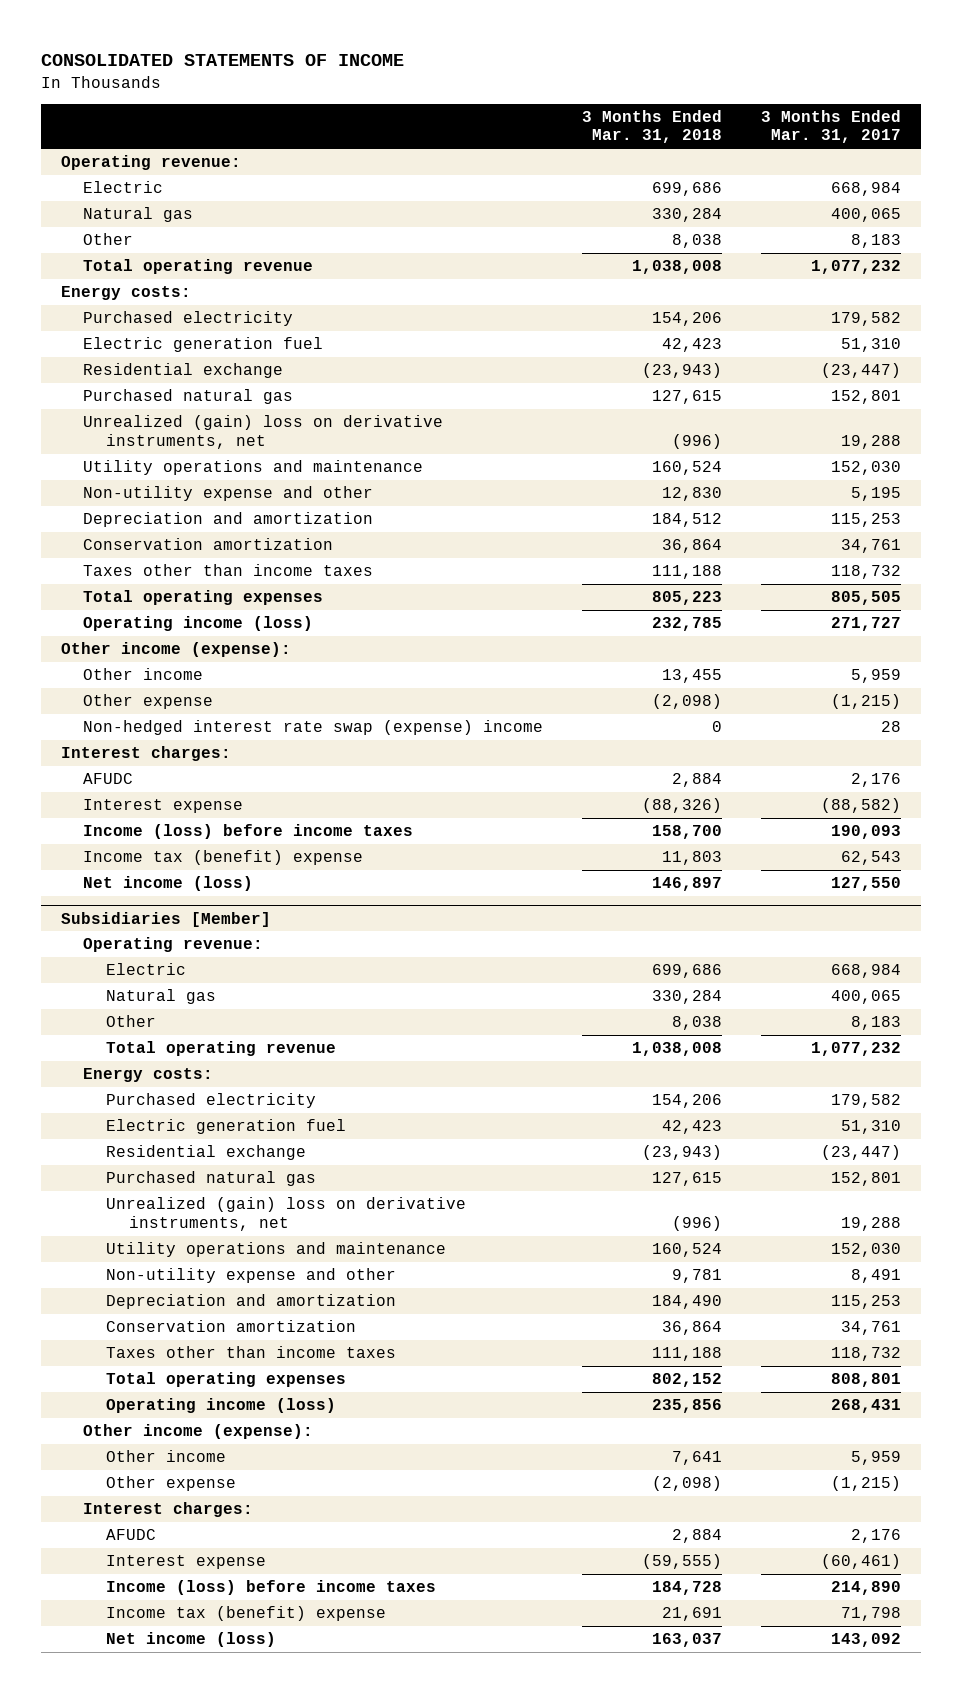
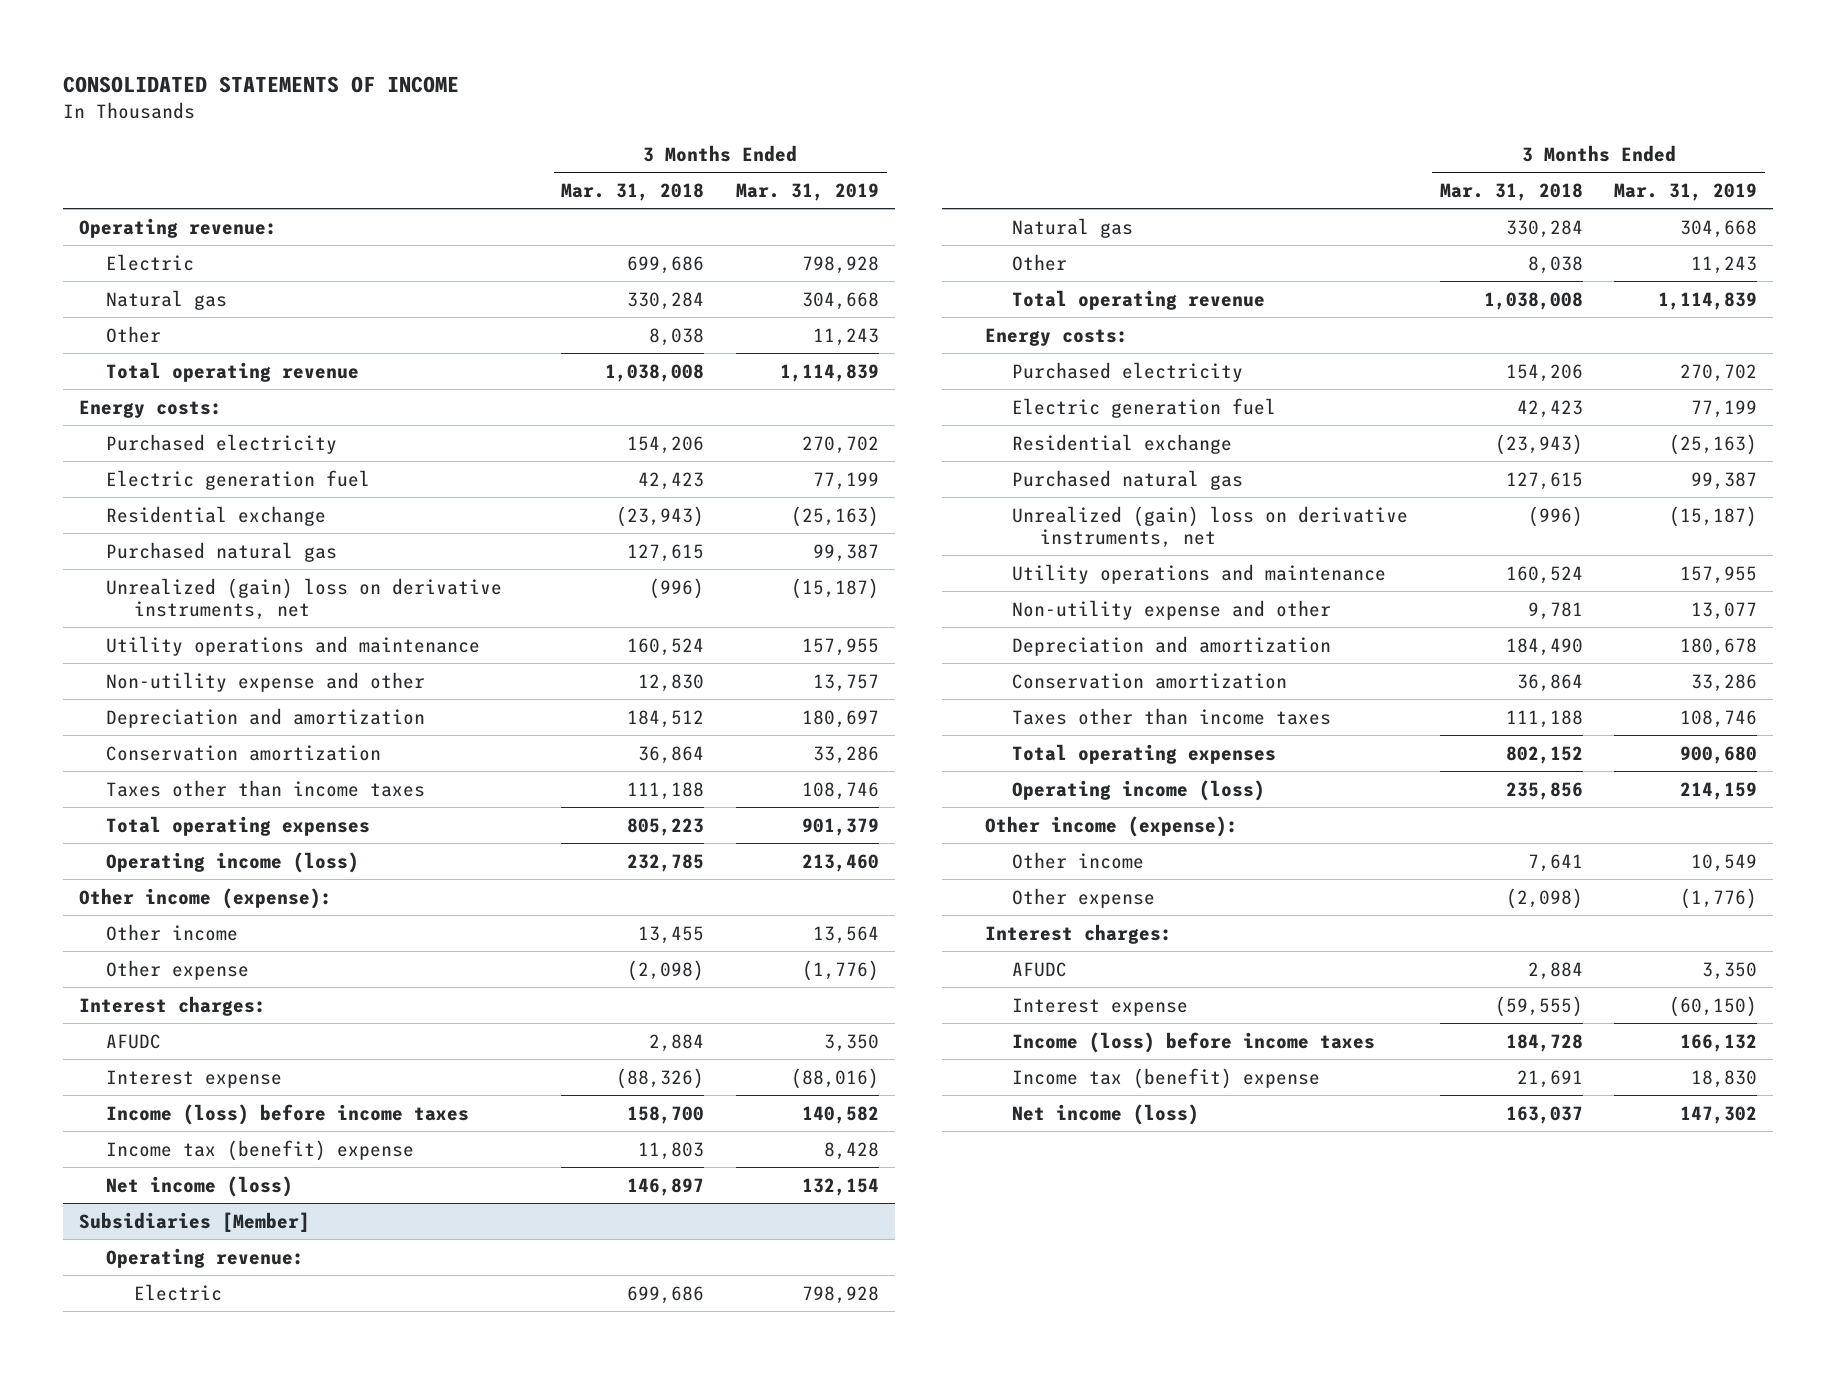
[761,109,902,144] 3 Months Ended Mar. 31, 2017 -> none
none -> [735,183,879,202] Mar. 31, 2019
[83,720,544,736] Non-hedged interest rate swap (expense) income -> none

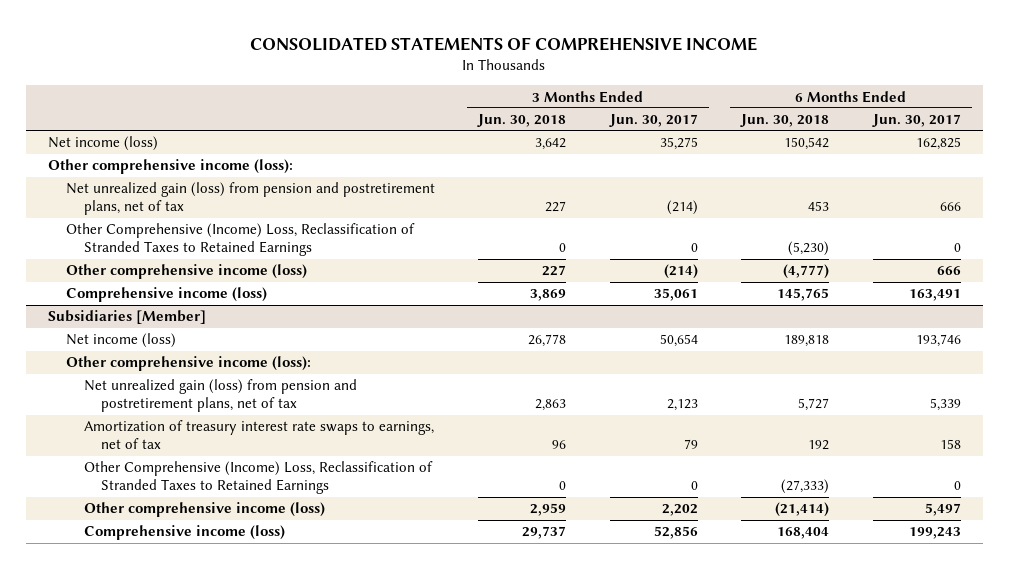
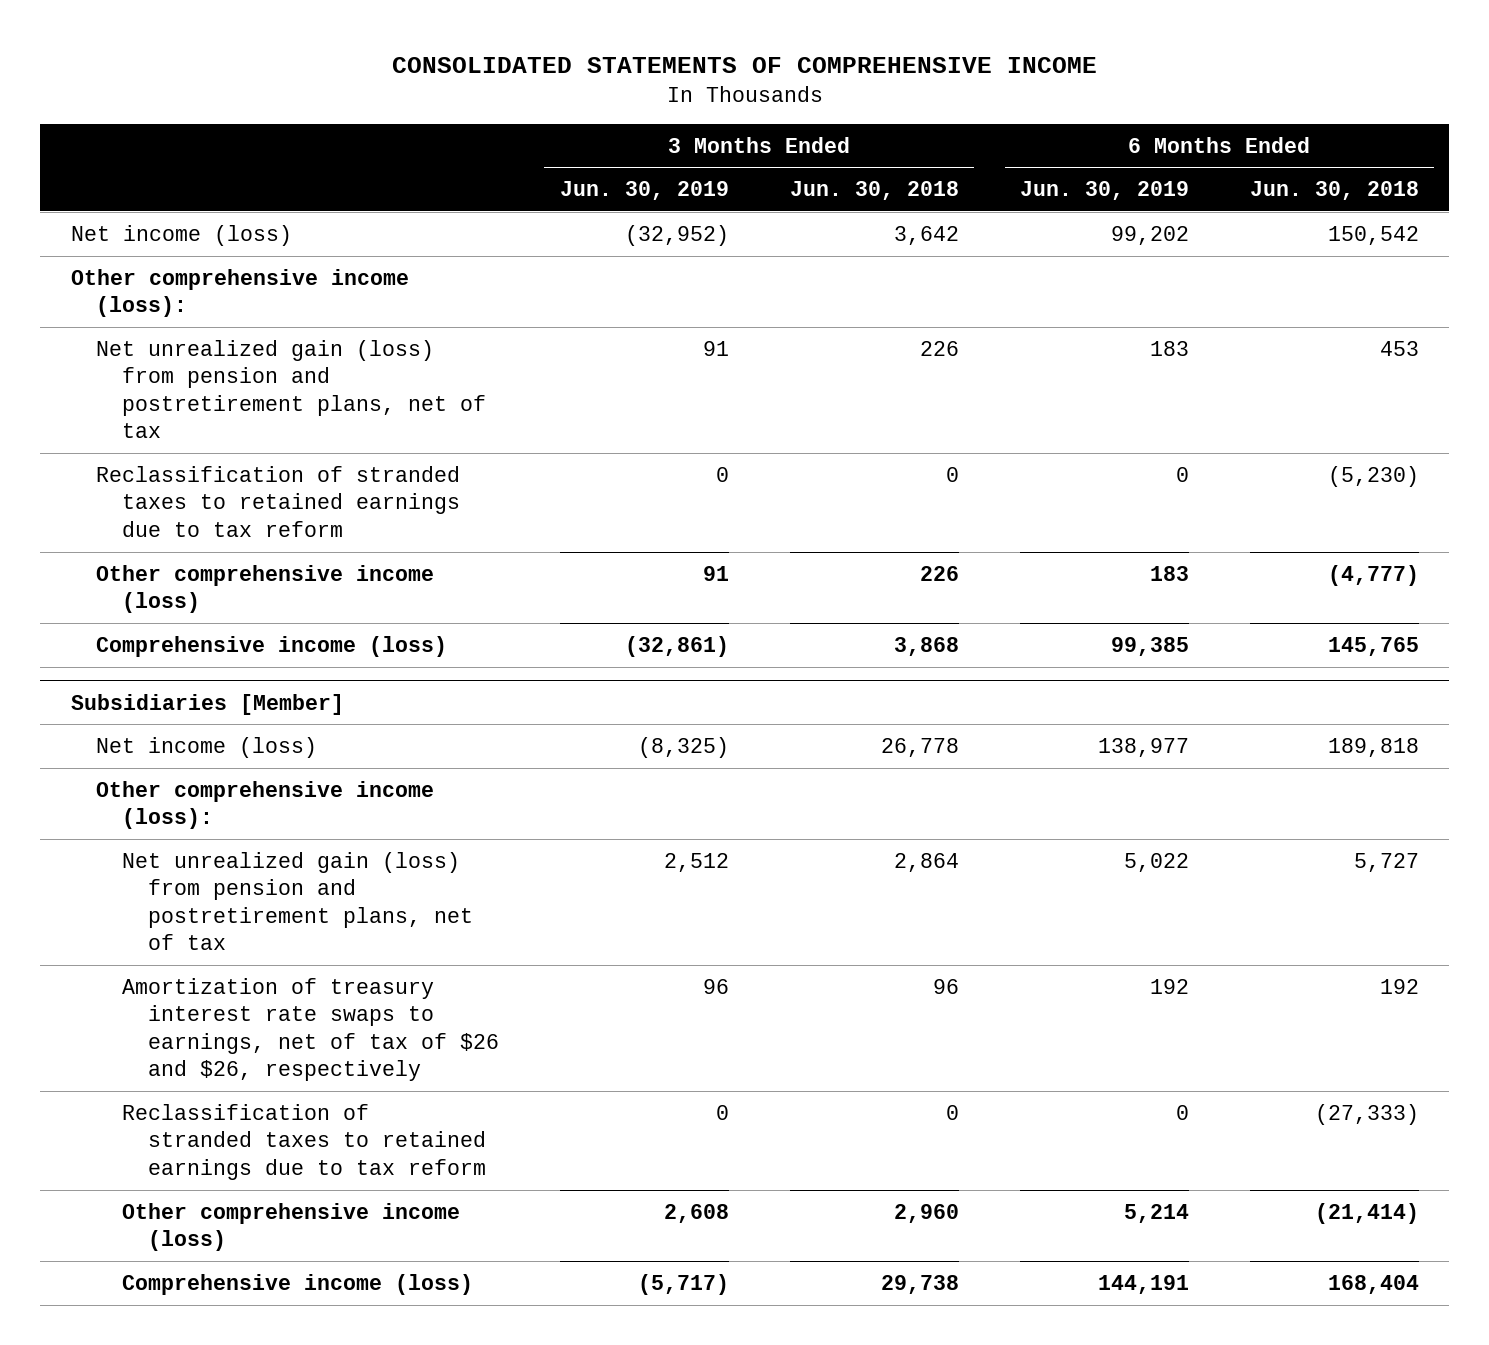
[608,114,698,128] Jun. 30, 2017 -> none
[871,114,961,128] Jun. 30, 2017 -> none
none -> [559,181,729,201] Jun. 30, 2019
none -> [1019,181,1189,201] Jun. 30, 2019
[545,201,567,213] 227 -> [919,340,959,356] 226
[65,223,415,257] Other Comprehensive (Income) Loss, Reclassification of Stranded Taxes to Retained Earnings -> [96,465,461,537] Reclassification of stranded taxes to retained earnings due to tax reform
[542,265,567,277] 227 -> [919,565,959,581] 226
[530,289,567,302] 3,869 -> [893,636,959,656] 3,868
[535,399,567,412] 2,863 -> [893,852,959,872] 2,864
[83,420,434,450] Amortization of treasury interest rate swaps to earnings, net of tax -> [121,977,499,1082] Amortization of treasury interest rate swaps to earnings, net of tax of $26 and $26, respectively
[83,461,433,495] Other Comprehensive (Income) Loss, Reclassification of Stranded Taxes to Retained Earnings -> [121,1103,486,1180] Reclassification of stranded taxes to retained earnings due to tax reform
[530,503,567,517] 2,959 -> [893,1203,959,1223] 2,960
[522,526,567,540] 29,737 -> [880,1274,959,1294] 29,738

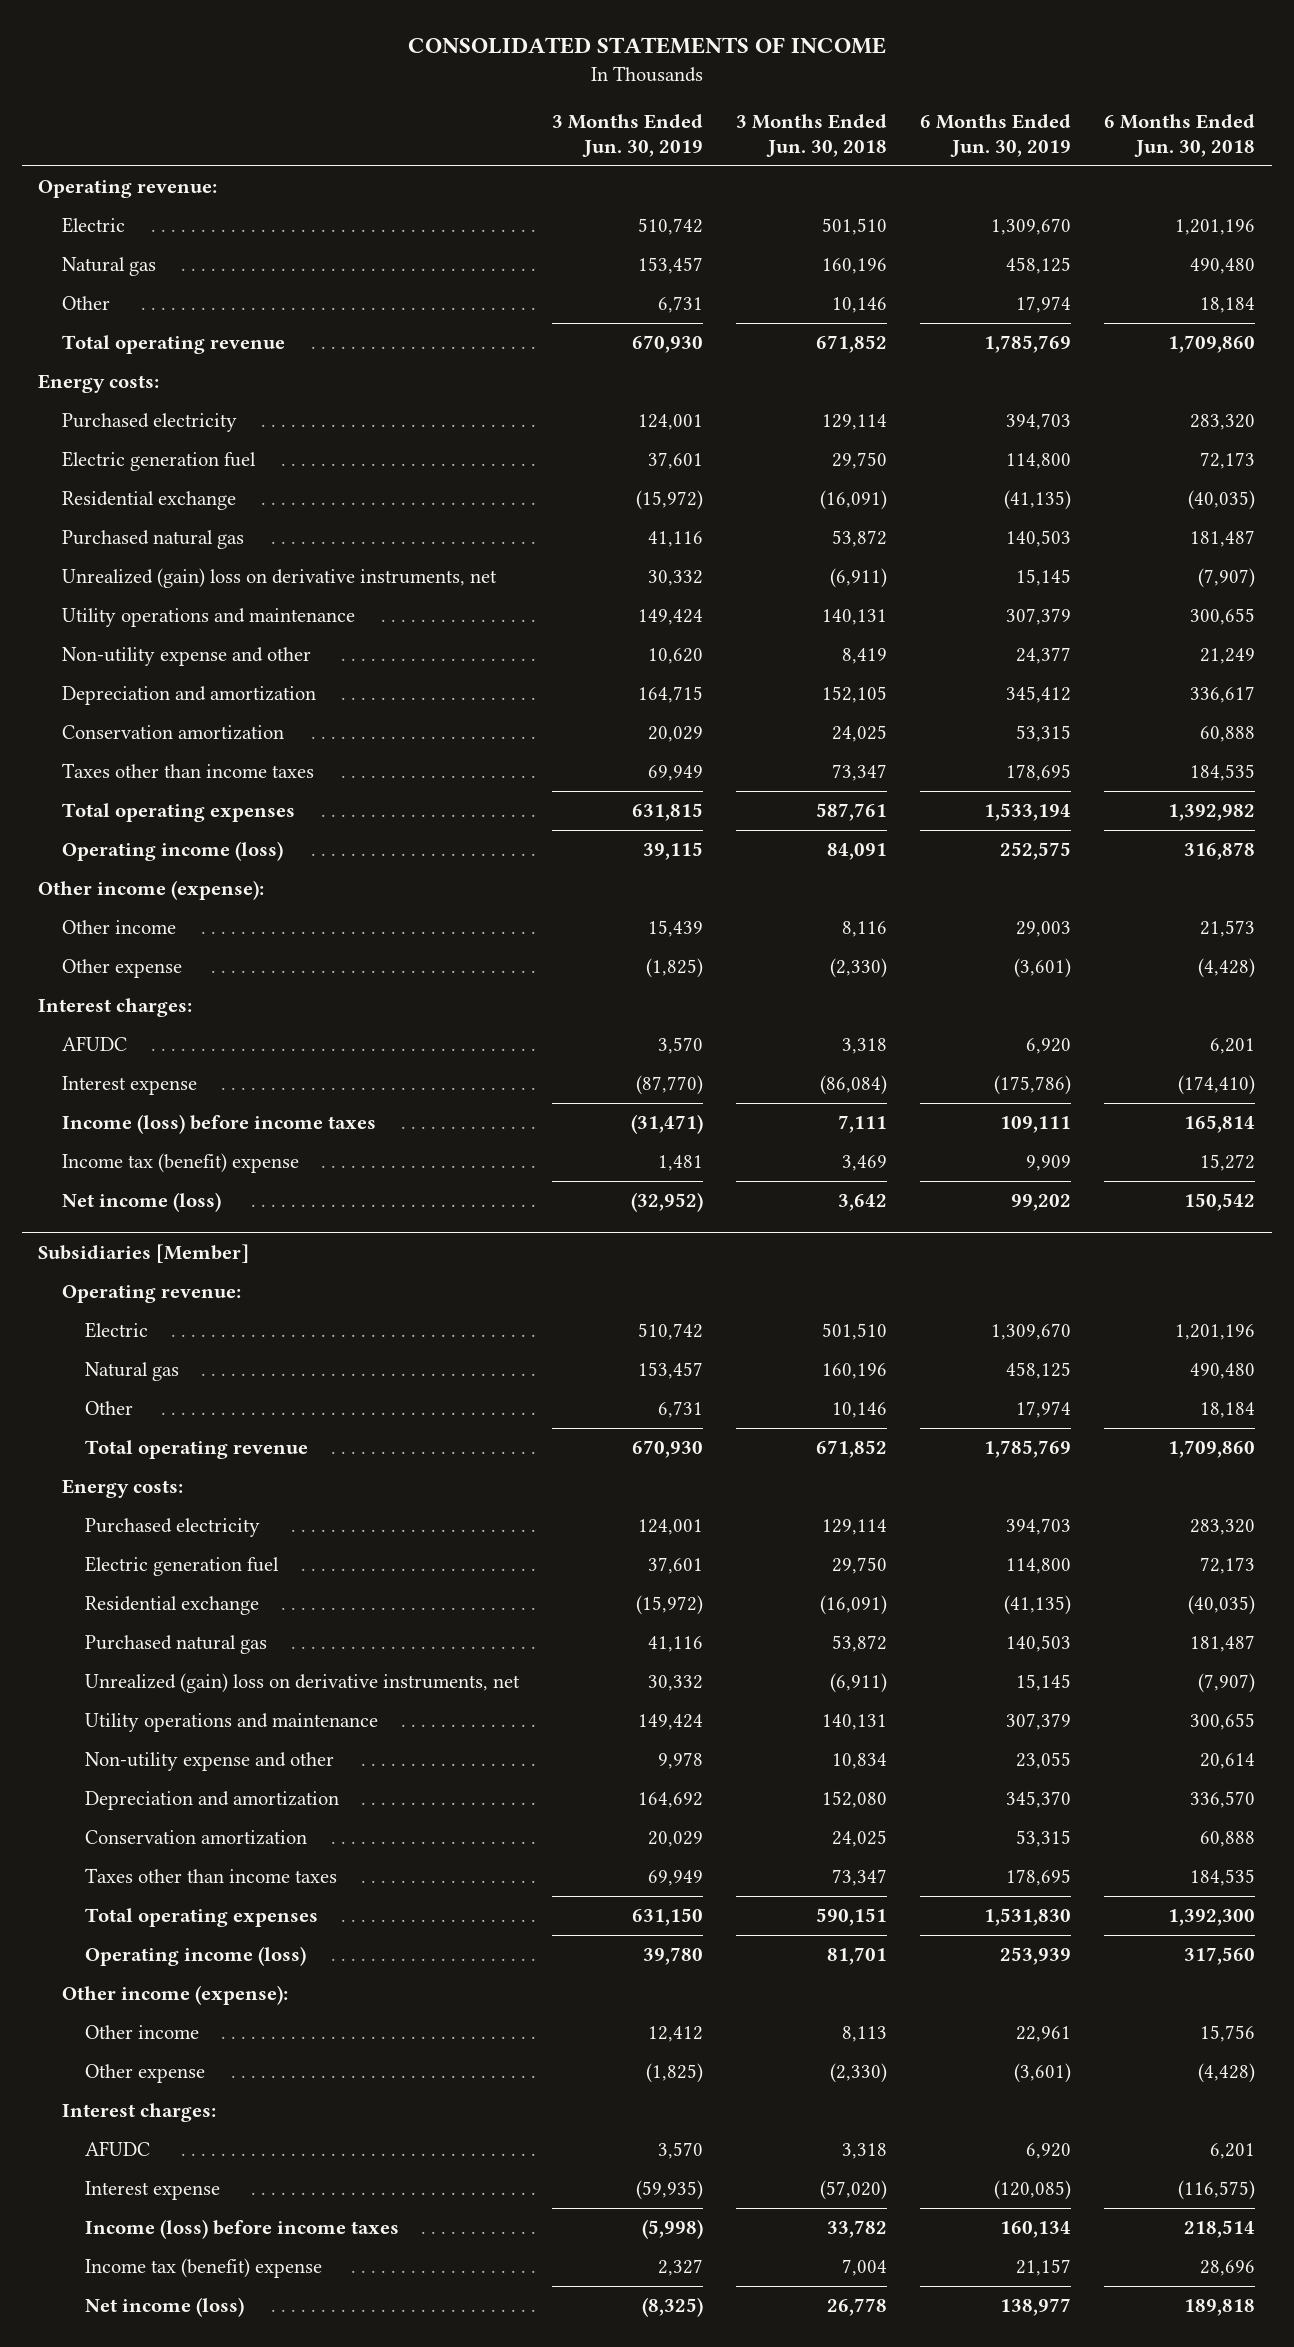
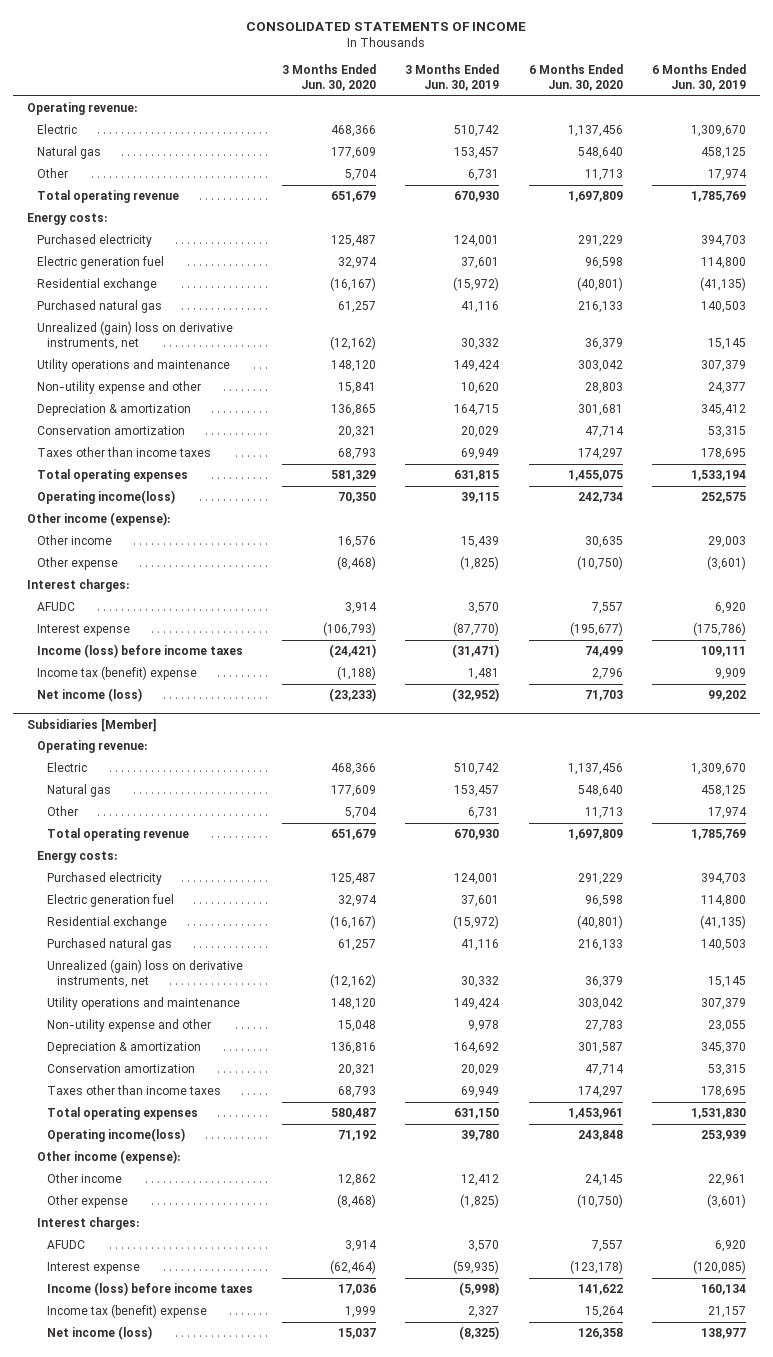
[736,113,888,158] 3 Months Ended Jun. 30, 2018 -> none
[1104,113,1256,158] 6 Months Ended Jun. 30, 2018 -> none
none -> [282,63,377,91] 3 Months Ended Jun. 30, 2020
none -> [528,63,623,91] 6 Months Ended Jun. 30, 2020
[61,686,316,706] Depreciation and amortization -> [37,404,192,417] Depreciation & amortization
[61,841,283,862] Operating income (loss) -> [37,490,176,505] Operating income(loss)
[85,1791,340,1811] Depreciation and amortization -> [47,1042,202,1055] Depreciation & amortization
[85,1946,307,1967] Operating income (loss) -> [47,1128,186,1143] Operating income(loss)

